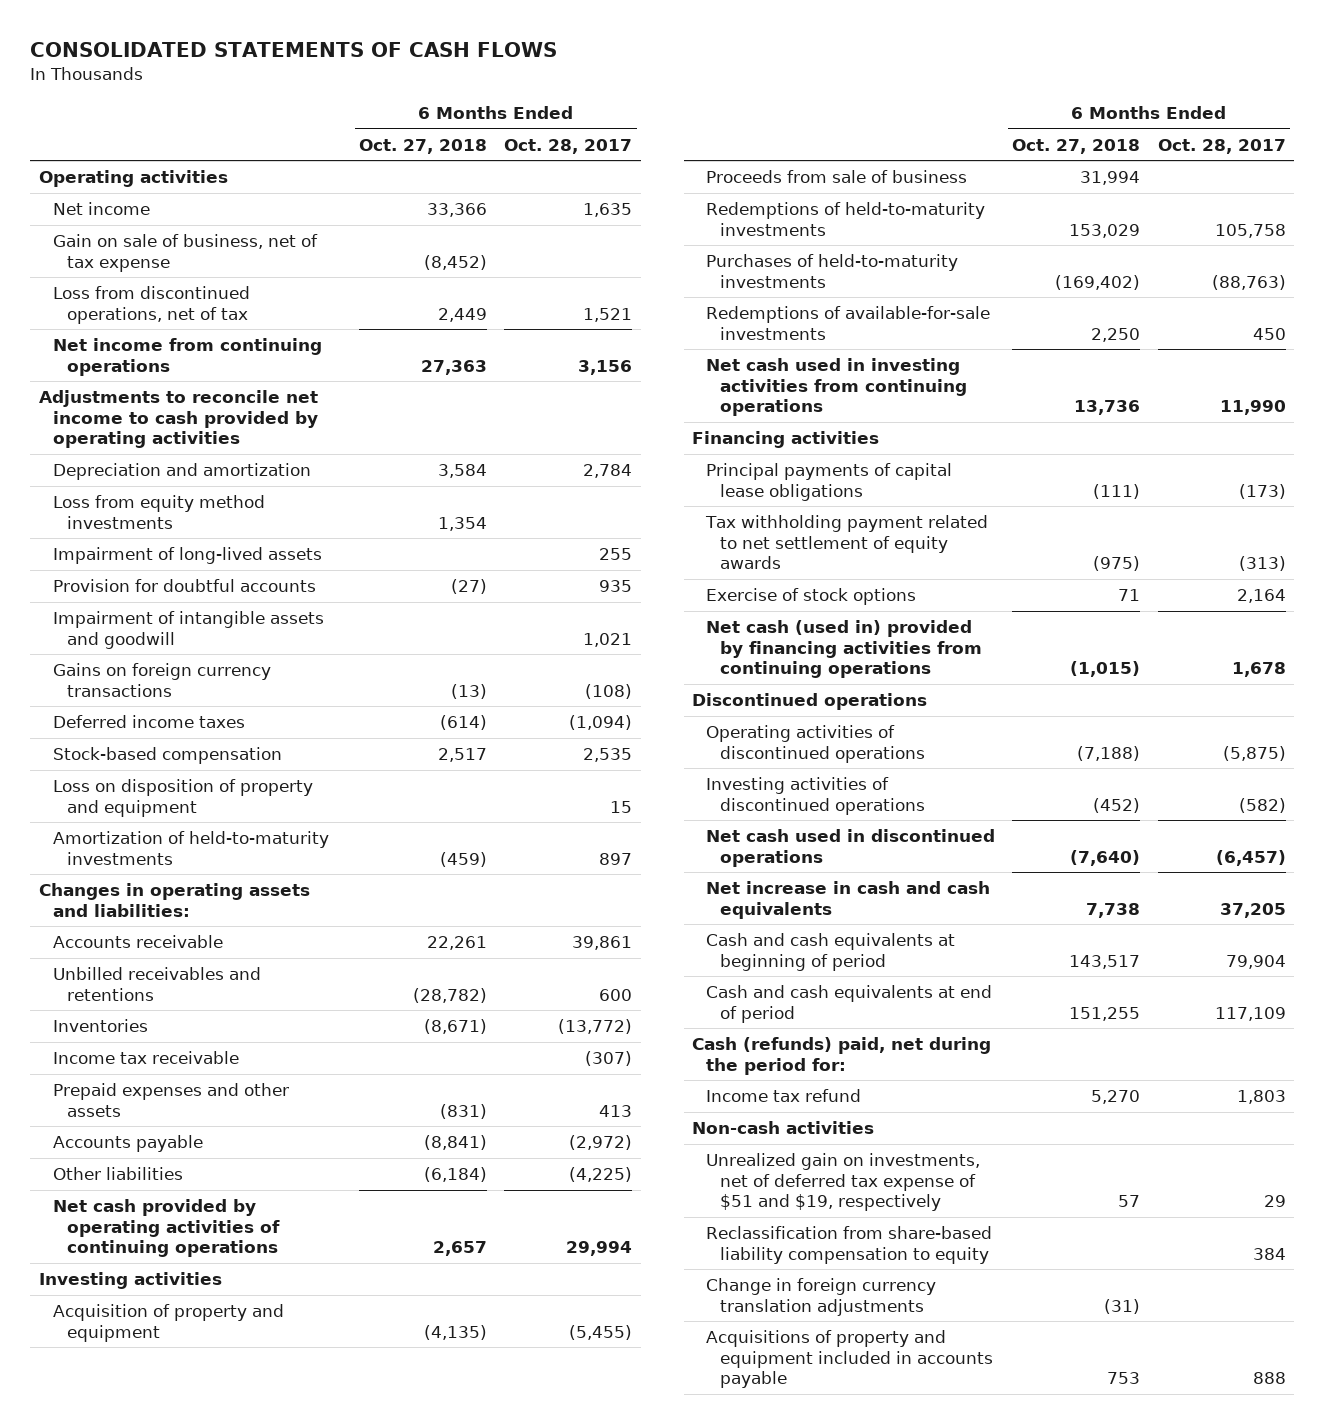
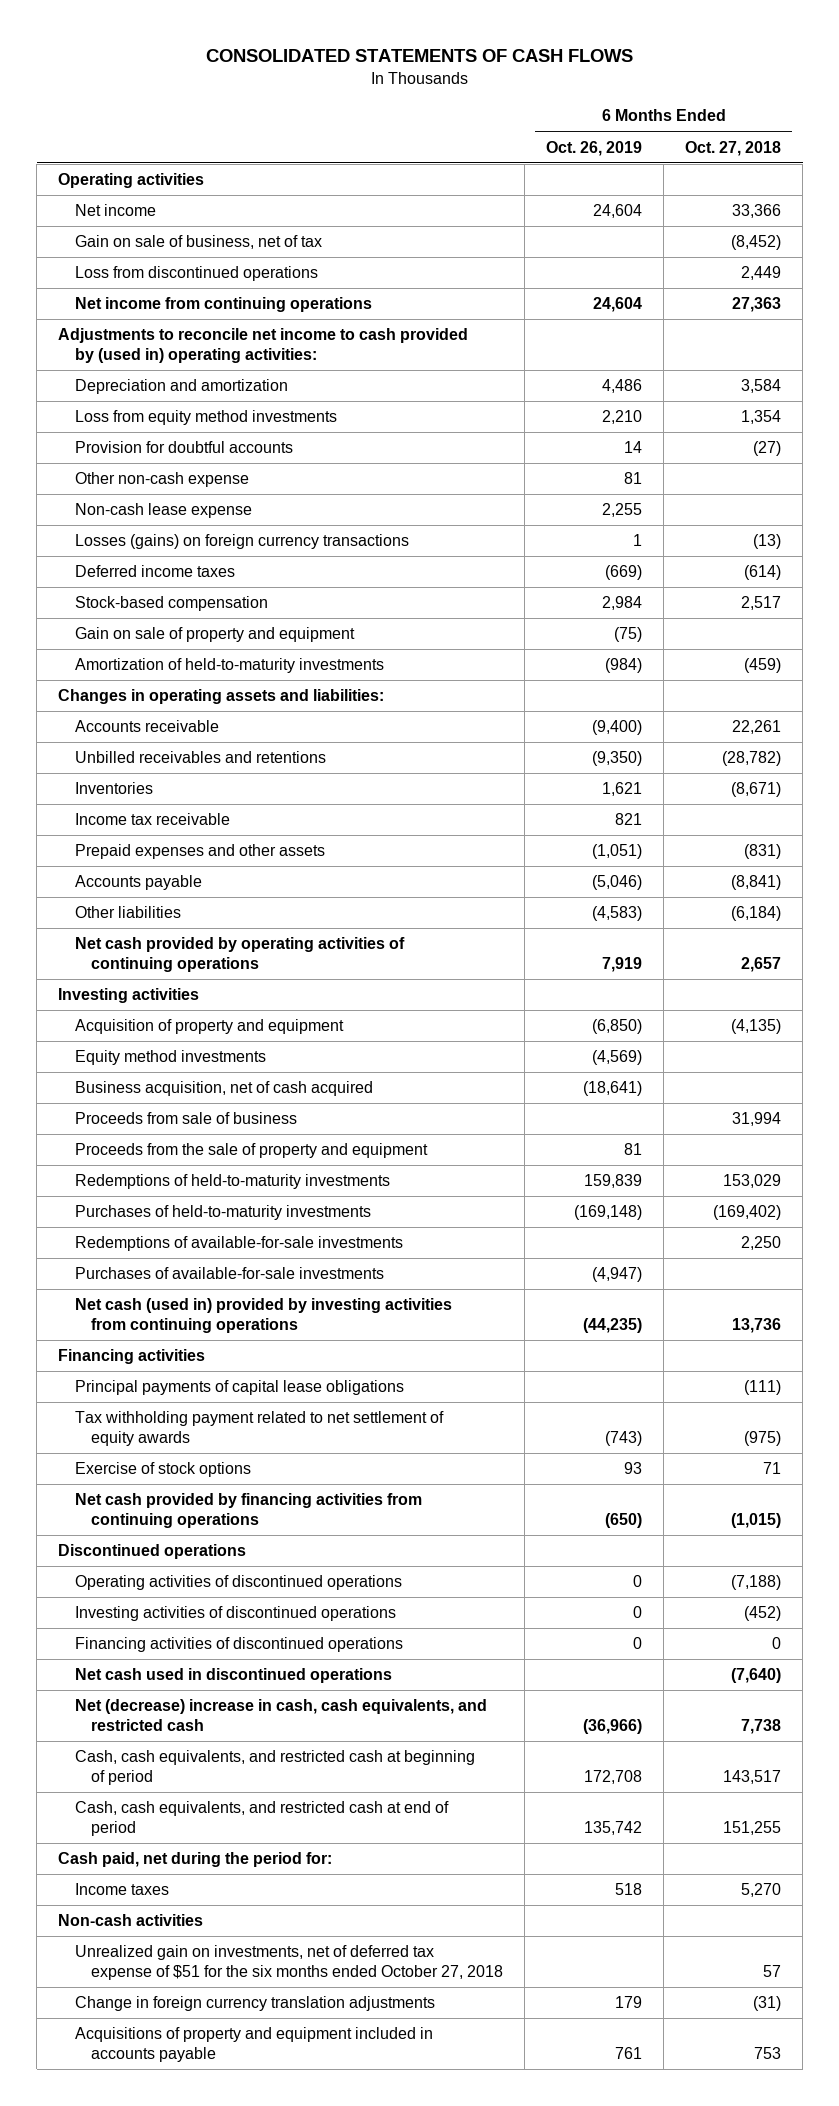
[504,138,633,154] Oct. 28, 2017 -> none
none -> [546,140,643,156] Oct. 26, 2019
[52,234,318,272] Gain on sale of business, net of tax expense -> [74,235,322,250] Gain on sale of business, net of tax
[52,286,250,324] Loss from discontinued operations, net of tax -> [74,266,318,282] Loss from discontinued operations
[38,390,318,449] Adjustments to reconcile net income to cash provided by operating activities -> [58,328,469,363] Adjustments to reconcile net income to cash provided by (used in) operating activities:
[52,547,322,565] Impairment of long-lived assets -> none
[52,611,324,649] Impairment of intangible assets and goodwill -> none
none -> [74,472,249,488] Other non-cash expense
none -> [74,503,252,519] Non-cash lease expense
[52,663,271,697] Gains on foreign currency transactions -> [74,534,409,550] Losses (gains) on foreign currency transactions
[52,779,313,817] Loss on disposition of property and equipment -> [74,627,355,643] Gain on sale of property and equipment
none -> [74,1050,266,1066] Equity method investments
none -> [74,1081,373,1097] Business acquisition, net of cash acquired
none -> [74,1143,428,1159] Proceeds from the sale of property and equipment
none -> [74,1267,384,1280] Purchases of available-for-sale investments
[706,358,968,417] Net cash used in investing activities from continuing operations -> [74,1298,452,1333] Net cash (used in) provided by investing activities from continuing operations
[706,620,983,679] Net cash (used in) provided by financing activities from continuing operations -> [74,1493,422,1528] Net cash provided by financing activities from continuing operations
none -> [74,1637,403,1653] Financing activities of discontinued operations
[706,881,991,919] Net increase in cash and cash equivalents -> [74,1699,487,1731] Net (decrease) increase in cash, cash equivalents, and restricted cash
[706,933,956,971] Cash and cash equivalents at beginning of period -> [74,1750,475,1785] Cash, cash equivalents, and restricted cash at beginning of period
[706,985,993,1023] Cash and cash equivalents at end of period -> [74,1801,449,1836] Cash, cash equivalents, and restricted cash at end of period
[692,1037,992,1075] Cash (refunds) paid, net during the period for: -> [58,1852,333,1868] Cash paid, net during the period for:
[706,1089,862,1103] Income tax refund -> [74,1883,169,1896] Income taxes
[706,1226,993,1264] Reclassification from share-based liability compensation to equity -> none
[706,1153,981,1212] Unrealized gain on investments, net of deferred tax expense of $51 and $19, respectively -> [74,1945,504,1980] Unrealized gain on investments, net of deferred tax expense of $51 for the six months ended October 27, 2018

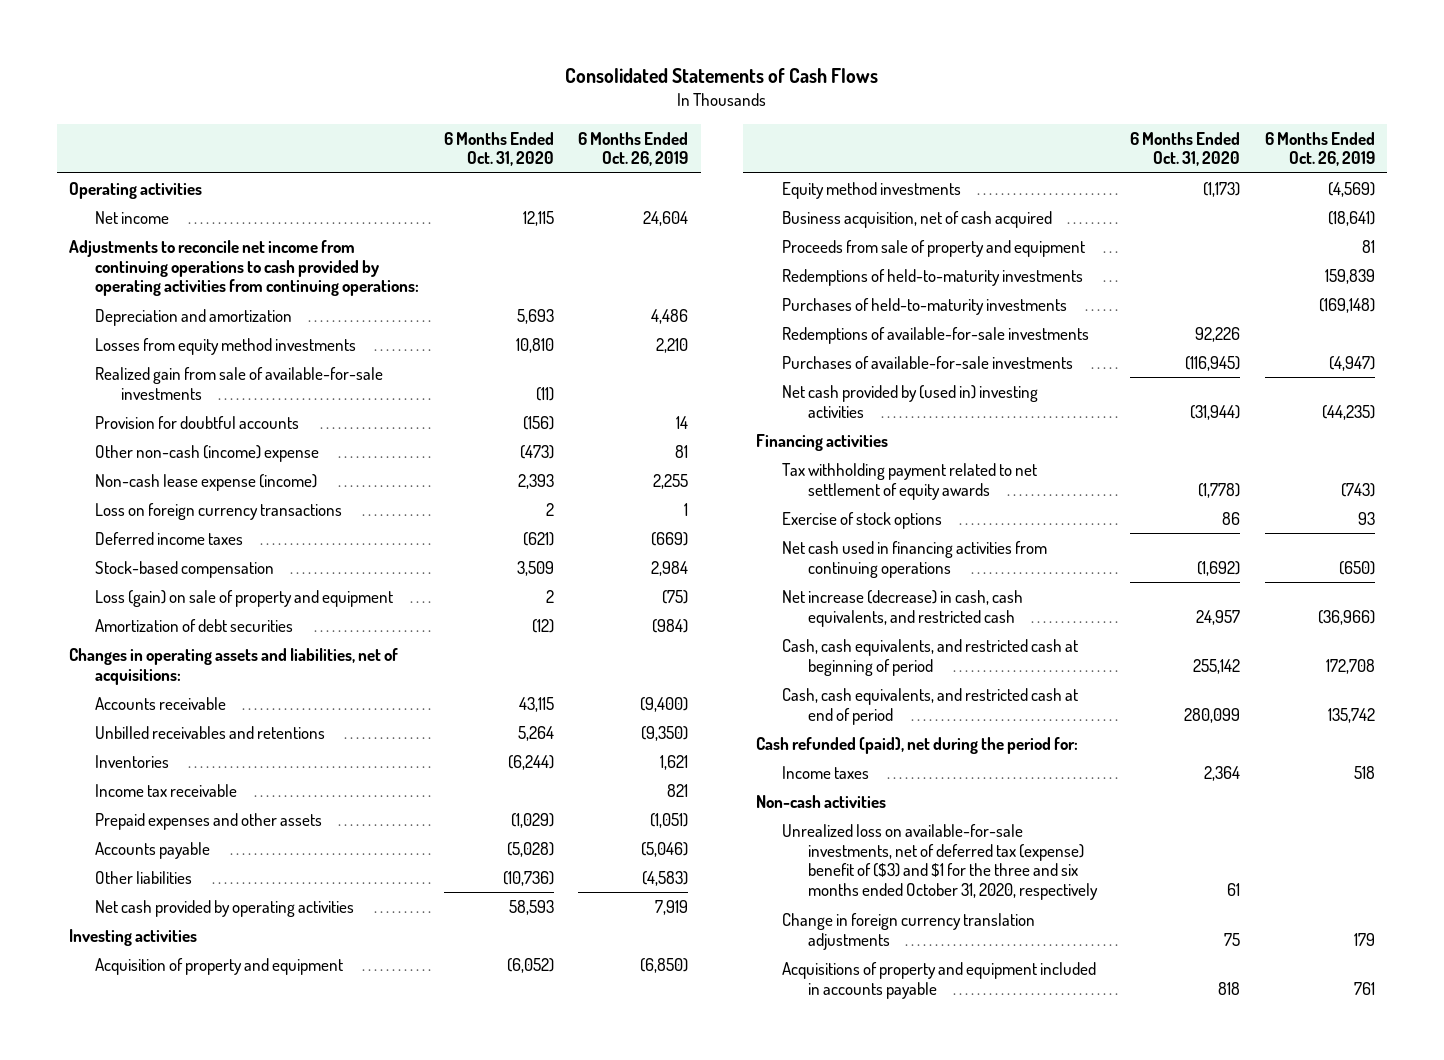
[205,48,633,62] CONSOLIDATED STATEMENTS OF CASH FLOWS -> [564,68,878,84] Consolidated Statements of Cash Flows
[685,140,782,156] Oct. 27, 2018 -> none
none -> [443,131,554,167] 6 Months Ended Oct. 31, 2020
[74,235,322,250] Gain on sale of business, net of tax -> none
[74,266,318,282] Loss from discontinued operations -> none
[74,297,372,313] Net income from continuing operations -> none
[58,328,469,363] Adjustments to reconcile net income to cash provided by (used in) operating activities: -> [69,239,420,297] Adjustments to reconcile net income from continuing operations to cash provided by operating activities from continuing operations:
[74,410,337,426] Loss from equity method investments -> [95,337,357,355] Losses from equity method investments
none -> [95,366,384,400] Realized gain from sale of available-for-sale investments
[74,472,249,488] Other non-cash expense -> [95,444,320,462] Other non-cash (income) expense
[74,503,252,519] Non-cash lease expense -> [95,473,318,491] Non-cash lease expense (income)
[74,534,409,550] Losses (gains) on foreign currency transactions -> [95,502,343,520] Loss on foreign currency transactions
[74,627,355,643] Gain on sale of property and equipment -> [95,589,394,607] Loss (gain) on sale of property and equipment
[74,658,384,674] Amortization of held-to-maturity investments -> [95,618,294,632] Amortization of debt securities
[58,689,385,705] Changes in operating assets and liabilities: -> [69,647,399,685] Changes in operating assets and liabilities, net of acquisitions:
[74,937,405,972] Net cash provided by operating activities of continuing operations -> [95,899,355,917] Net cash provided by operating activities
[74,1112,297,1125] Proceeds from sale of business -> none
[74,1143,428,1159] Proceeds from the sale of property and equipment -> [781,239,1085,257] Proceeds from sale of property and equipment
[74,1298,452,1333] Net cash (used in) provided by investing activities from continuing operations -> [781,384,1038,418] Net cash provided by (used in) investing activities
[74,1380,404,1396] Principal payments of capital lease obligations -> none
[58,1544,247,1560] Discontinued operations -> none
[74,1575,402,1591] Operating activities of discontinued operations -> none
[74,1606,396,1622] Investing activities of discontinued operations -> none
[74,1637,403,1653] Financing activities of discontinued operations -> none
[74,1668,392,1684] Net cash used in discontinued operations -> none
[74,1493,422,1528] Net cash provided by financing activities from continuing operations -> [781,540,1047,578] Net cash used in financing activities from continuing operations
[74,1699,487,1731] Net (decrease) increase in cash, cash equivalents, and restricted cash -> [781,589,1023,627] Net increase (decrease) in cash, cash equivalents, and restricted cash
[58,1852,333,1868] Cash paid, net during the period for: -> [755,736,1078,754] Cash refunded (paid), net during the period for:
[74,1945,504,1980] Unrealized gain on investments, net of deferred tax expense of $51 for the six months ended October 27, 2018 -> [781,823,1098,901] Unrealized loss on available-for-sale investments, net of deferred tax (expense) benefit of ($3) and $1 for the three and six months ended October 31, 2020, respectively

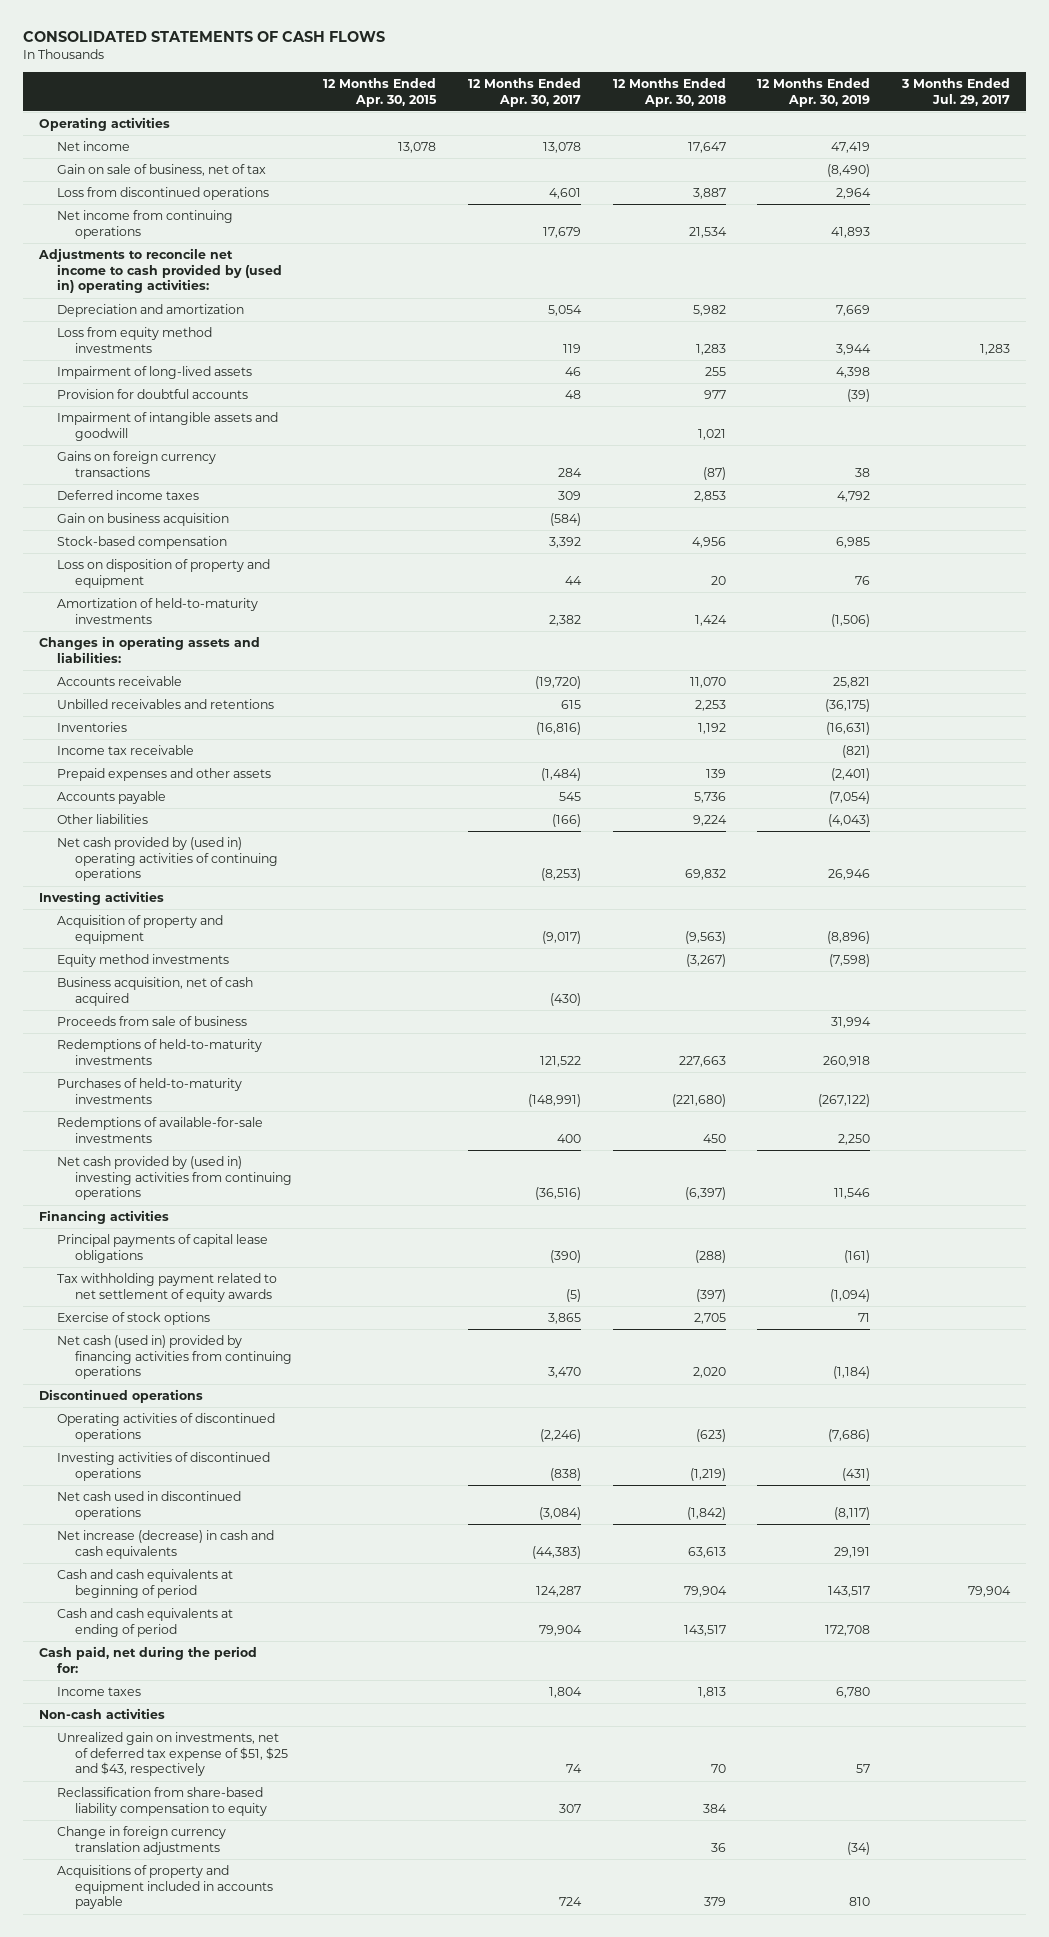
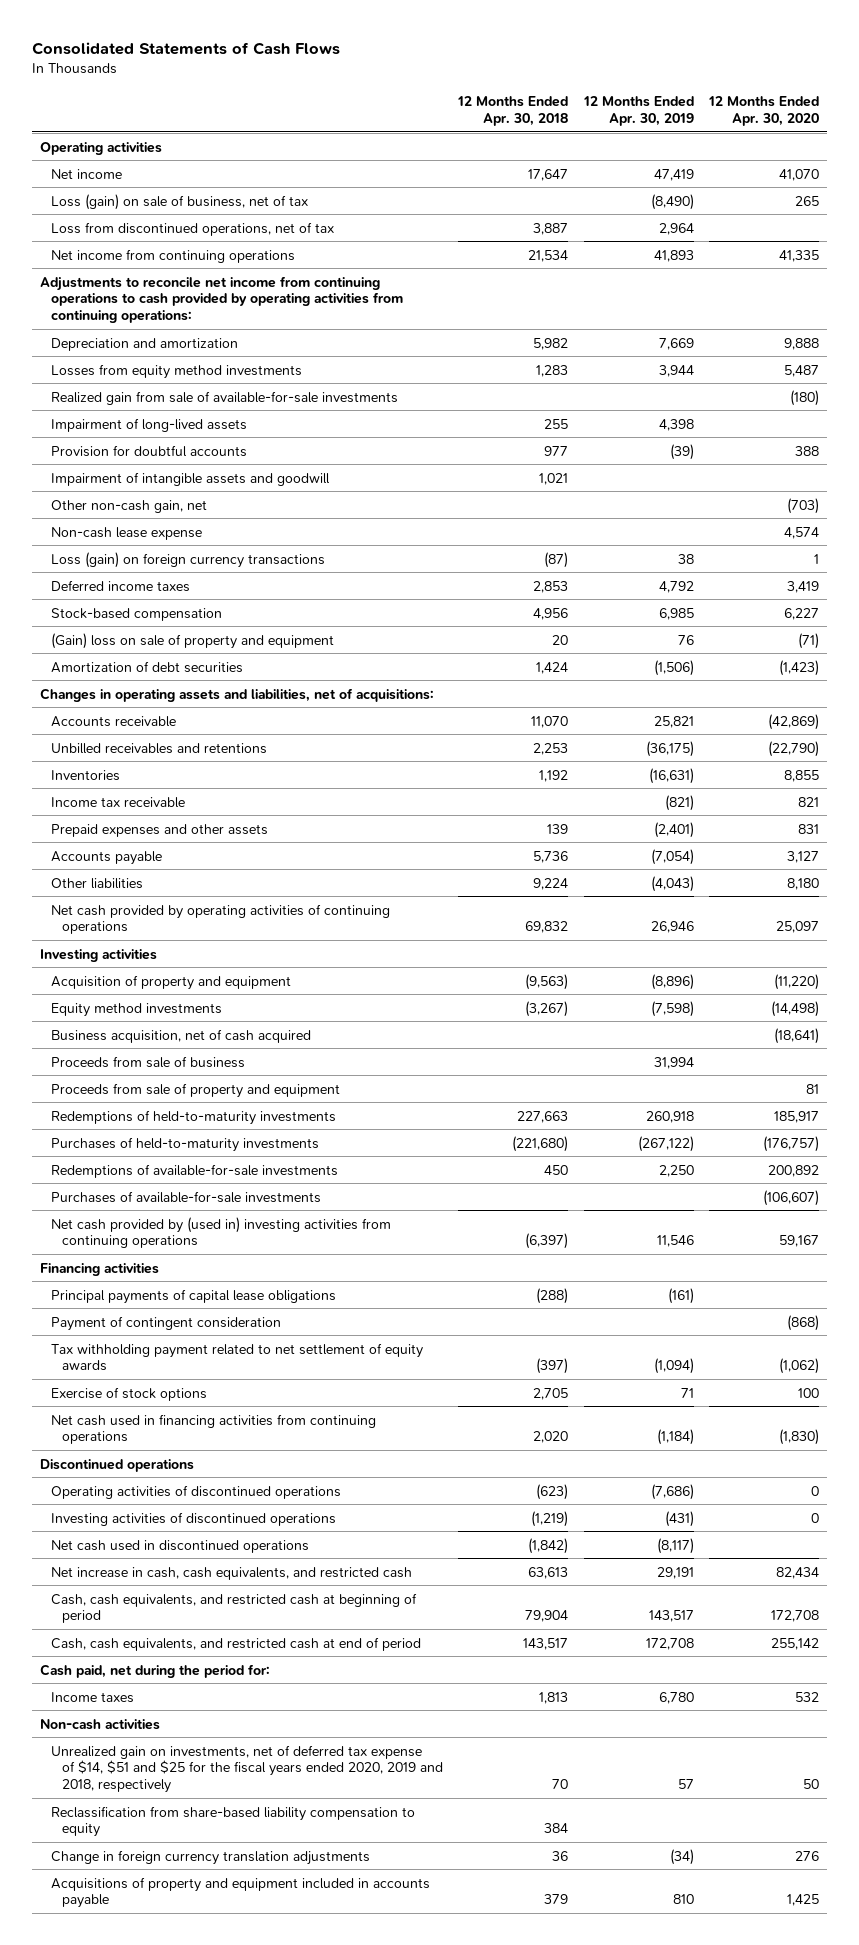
[22,31,385,43] CONSOLIDATED STATEMENTS OF CASH FLOWS -> [32,42,341,56] Consolidated Statements of Cash Flows
[323,78,438,107] 12 Months Ended Apr. 30, 2015 -> none
[468,78,582,107] 12 Months Ended Apr. 30, 2017 -> none
[901,78,1011,106] 3 Months Ended Jul. 29, 2017 -> none
none -> [708,96,820,126] 12 Months Ended Apr. 30, 2020
[56,164,266,177] Gain on sale of business, net of tax -> [50,193,308,210] Loss (gain) on sale of business, net of tax
[56,187,269,201] Loss from discontinued operations -> [50,221,334,236] Loss from discontinued operations, net of tax
[37,248,282,294] Adjustments to reconcile net income to cash provided by (used in) operating activities: -> [39,275,403,323] Adjustments to reconcile net income from continuing operations to cash provided by operating activities from continuing operations:
[56,327,212,353] Loss from equity method investments -> [50,363,302,379] Losses from equity method investments
none -> [50,390,398,405] Realized gain from sale of available-for-sale investments
none -> [50,499,207,513] Other non-cash gain, net
none -> [50,526,202,540] Non-cash lease expense
[56,451,216,477] Gains on foreign currency transactions -> [50,551,325,568] Loss (gain) on foreign currency transactions
[56,513,229,527] Gain on business acquisition -> none
[56,559,270,588] Loss on disposition of property and equipment -> [50,632,334,649] (Gain) loss on sale of property and equipment
[56,598,258,624] Amortization of held-to-maturity investments -> [50,660,243,673] Amortization of debt securities
[38,636,260,663] Changes in operating assets and liabilities: -> [39,687,434,702] Changes in operating assets and liabilities, net of acquisitions:
[56,837,278,882] Net cash provided by (used in) operating activities of continuing operations -> [50,903,390,935] Net cash provided by operating activities of continuing operations
none -> [50,1082,340,1098] Proceeds from sale of property and equipment
none -> [50,1190,321,1203] Purchases of available-for-sale investments
none -> [50,1315,281,1331] Payment of contingent consideration
[56,1335,292,1380] Net cash (used in) provided by financing activities from continuing operations -> [50,1413,376,1445] Net cash used in financing activities from continuing operations
[56,1530,274,1559] Net increase (decrease) in cash and cash equivalents -> [50,1566,412,1580] Net increase in cash, cash equivalents, and restricted cash
[56,1569,233,1598] Cash and cash equivalents at beginning of period -> [50,1592,417,1624] Cash, cash equivalents, and restricted cash at beginning of period
[56,1608,233,1637] Cash and cash equivalents at ending of period -> [50,1636,421,1651] Cash, cash equivalents, and restricted cash at end of period
[56,1732,288,1777] Unrealized gain on investments, net of deferred tax expense of $51, $25 and $43, respectively -> [50,1744,443,1793] Unrealized gain on investments, net of deferred tax expense of $14, $51 and $25 for the fiscal years ended 2020, 2019 and 2018, respectively

